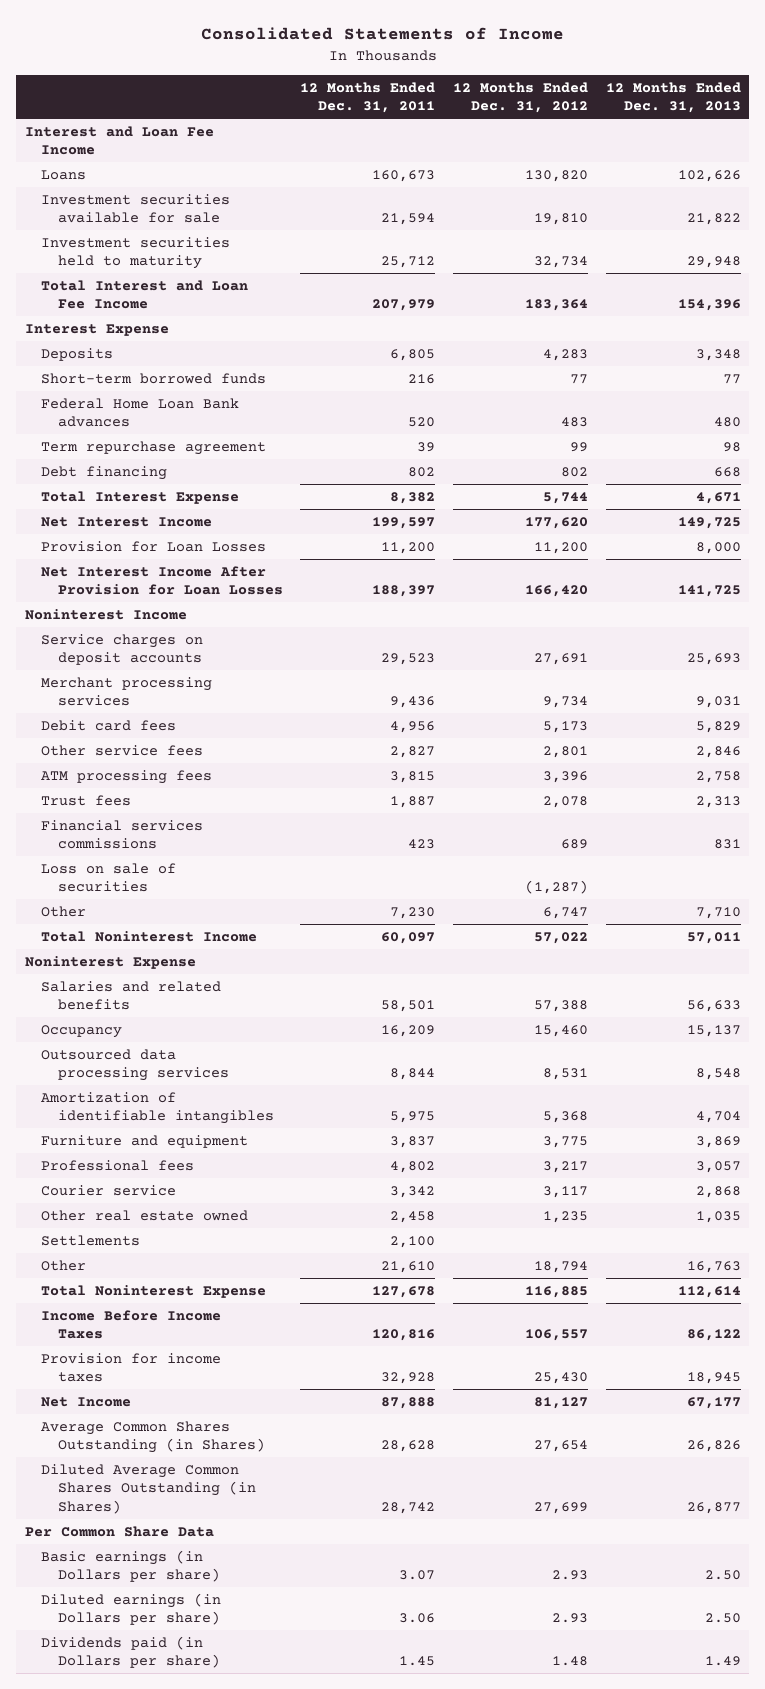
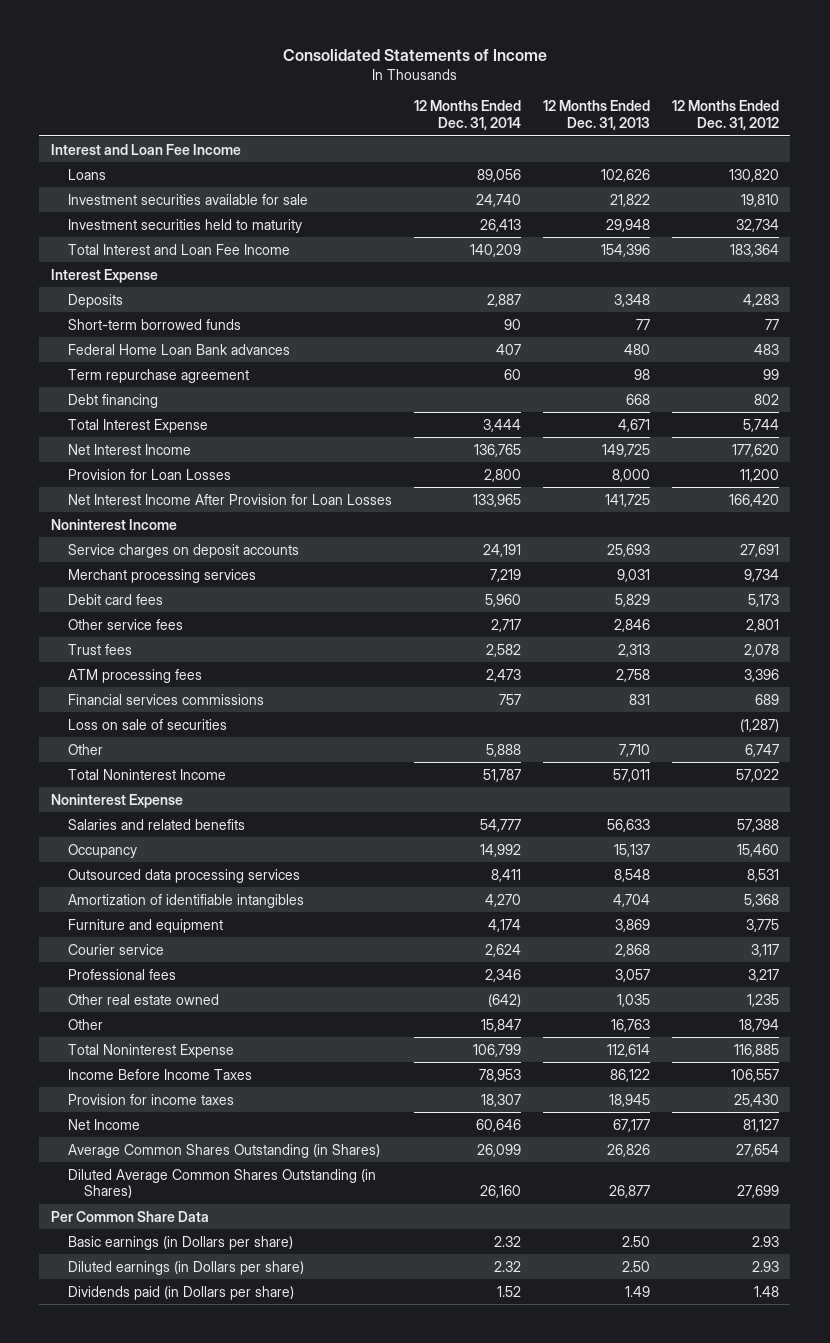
[300,81,436,114] 12 Months Ended Dec. 31, 2011 -> none
none -> [413,100,521,131] 12 Months Ended Dec. 31, 2014
[41,769,213,784] ATM processing fees -> [67,668,202,683] ATM processing fees
[41,1159,195,1171] Professional fees -> [67,968,176,980] Professional fees
[41,1234,141,1246] Settlements -> none

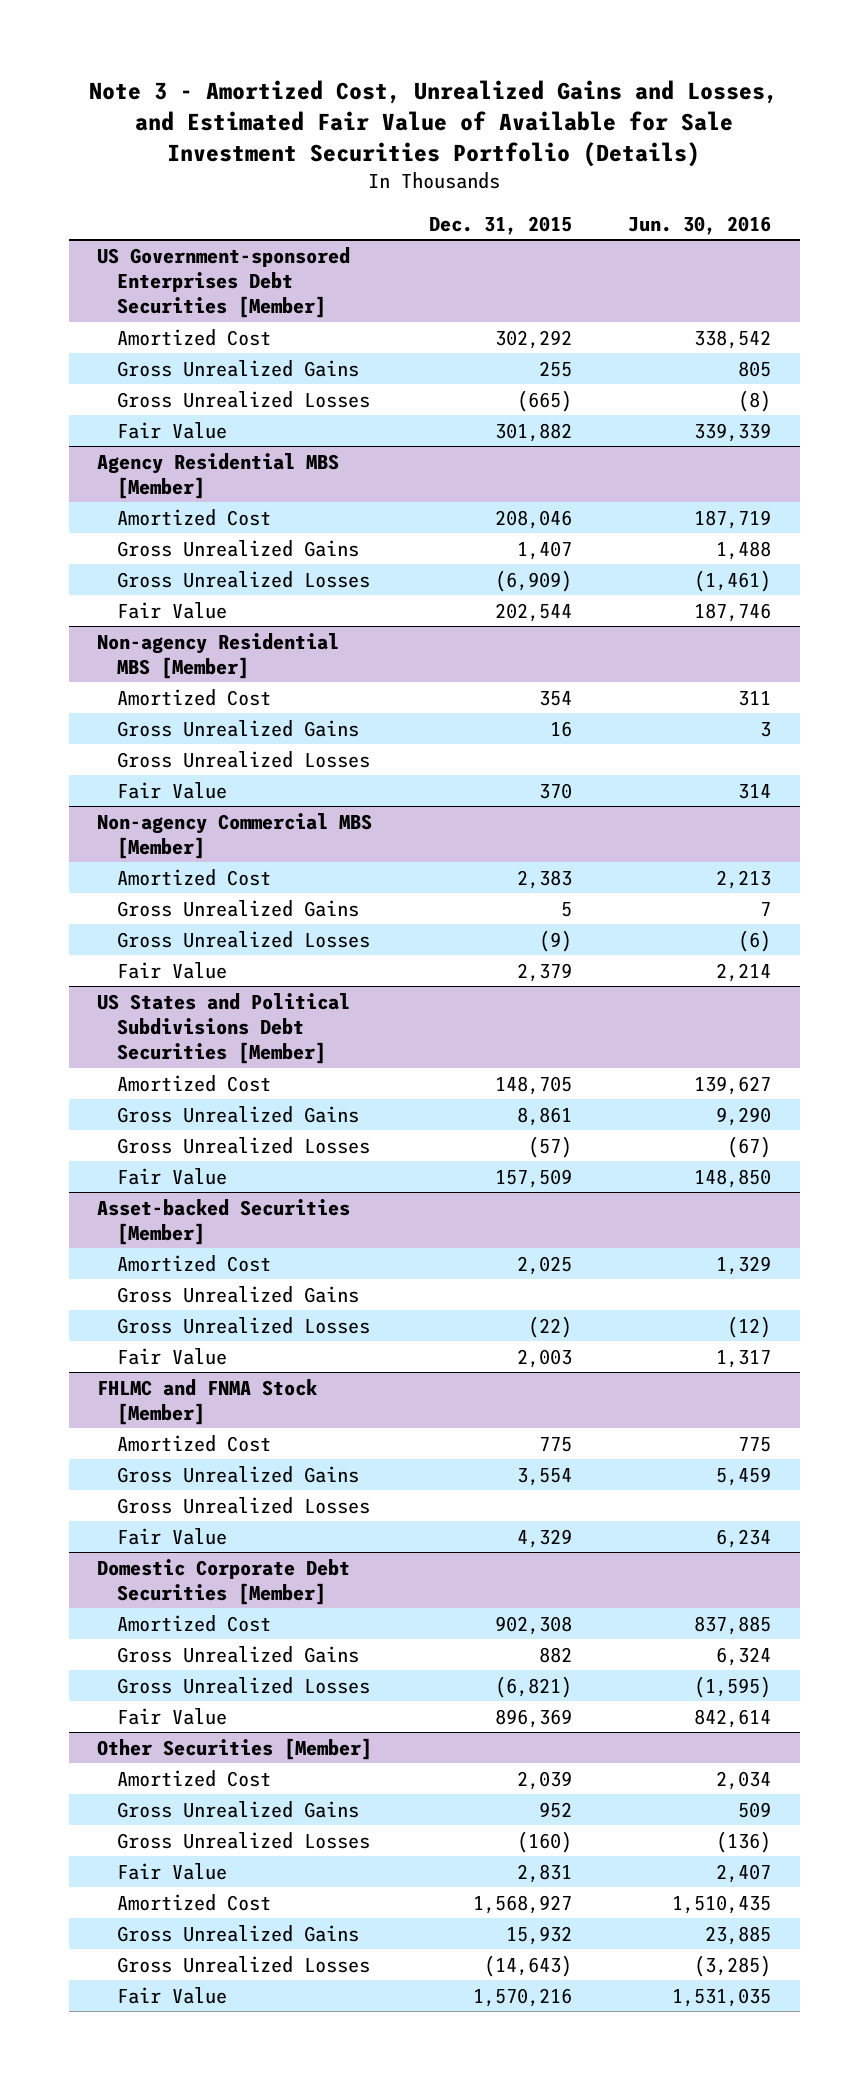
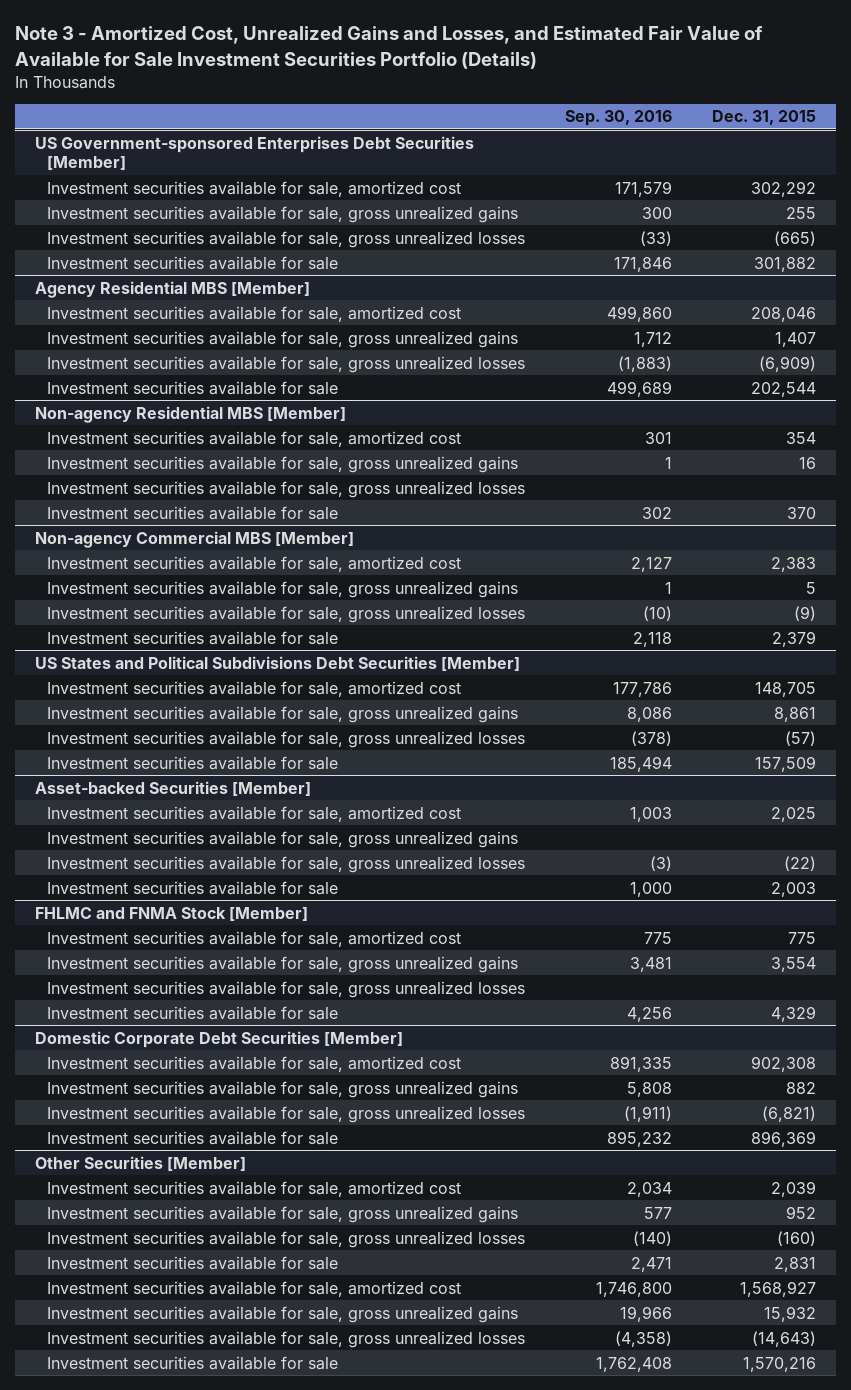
[628,215,772,235] Jun. 30, 2016 -> none
none -> [564,110,672,127] Sep. 30, 2016
[116,328,271,346] Amortized Cost -> [46,180,461,197] Investment securities available for sale, amortized cost
[116,359,359,377] Gross Unrealized Gains -> [46,205,518,223] Investment securities available for sale, gross unrealized gains
[116,390,370,408] Gross Unrealized Losses -> [46,230,525,248] Investment securities available for sale, gross unrealized losses
[116,421,227,439] Fair Value -> [46,255,338,270] Investment securities available for sale
[116,508,271,526] Amortized Cost -> [46,305,461,322] Investment securities available for sale, amortized cost
[116,539,359,557] Gross Unrealized Gains -> [46,330,518,348] Investment securities available for sale, gross unrealized gains
[116,570,370,588] Gross Unrealized Losses -> [46,355,525,373] Investment securities available for sale, gross unrealized losses
[116,601,227,619] Fair Value -> [46,380,338,395] Investment securities available for sale
[116,688,271,706] Amortized Cost -> [46,430,461,447] Investment securities available for sale, amortized cost
[116,719,359,737] Gross Unrealized Gains -> [46,455,518,473] Investment securities available for sale, gross unrealized gains
[116,750,370,768] Gross Unrealized Losses -> [46,480,525,498] Investment securities available for sale, gross unrealized losses
[116,781,227,799] Fair Value -> [46,505,338,520] Investment securities available for sale
[116,868,271,886] Amortized Cost -> [46,555,461,572] Investment securities available for sale, amortized cost
[116,899,359,917] Gross Unrealized Gains -> [46,580,518,598] Investment securities available for sale, gross unrealized gains
[116,930,370,948] Gross Unrealized Losses -> [46,605,525,623] Investment securities available for sale, gross unrealized losses
[116,961,227,979] Fair Value -> [46,630,338,645] Investment securities available for sale
[116,1074,271,1092] Amortized Cost -> [46,680,461,697] Investment securities available for sale, amortized cost
[116,1105,359,1123] Gross Unrealized Gains -> [46,705,518,723] Investment securities available for sale, gross unrealized gains
[116,1136,370,1154] Gross Unrealized Losses -> [46,730,525,748] Investment securities available for sale, gross unrealized losses
[116,1167,227,1185] Fair Value -> [46,755,338,770] Investment securities available for sale
[116,1254,271,1272] Amortized Cost -> [46,805,461,822] Investment securities available for sale, amortized cost
[116,1285,359,1303] Gross Unrealized Gains -> [46,830,518,848] Investment securities available for sale, gross unrealized gains
[116,1316,370,1334] Gross Unrealized Losses -> [46,855,525,873] Investment securities available for sale, gross unrealized losses
[116,1347,227,1365] Fair Value -> [46,880,338,895] Investment securities available for sale
[116,1434,271,1452] Amortized Cost -> [46,930,461,947] Investment securities available for sale, amortized cost
[116,1465,359,1483] Gross Unrealized Gains -> [46,955,518,973] Investment securities available for sale, gross unrealized gains
[116,1496,370,1514] Gross Unrealized Losses -> [46,980,525,998] Investment securities available for sale, gross unrealized losses
[116,1527,227,1545] Fair Value -> [46,1005,338,1020] Investment securities available for sale
[116,1614,271,1632] Amortized Cost -> [46,1055,461,1072] Investment securities available for sale, amortized cost
[116,1645,359,1663] Gross Unrealized Gains -> [46,1080,518,1098] Investment securities available for sale, gross unrealized gains
[116,1676,370,1694] Gross Unrealized Losses -> [46,1105,525,1123] Investment securities available for sale, gross unrealized losses
[116,1707,227,1725] Fair Value -> [46,1130,338,1145] Investment securities available for sale
[116,1769,271,1787] Amortized Cost -> [46,1180,461,1197] Investment securities available for sale, amortized cost
[116,1800,359,1818] Gross Unrealized Gains -> [46,1205,518,1223] Investment securities available for sale, gross unrealized gains
[116,1831,370,1849] Gross Unrealized Losses -> [46,1230,525,1248] Investment securities available for sale, gross unrealized losses
[116,1862,227,1880] Fair Value -> [46,1255,338,1270] Investment securities available for sale
[116,1893,271,1911] Amortized Cost -> [46,1280,461,1297] Investment securities available for sale, amortized cost
[116,1924,359,1942] Gross Unrealized Gains -> [46,1305,518,1323] Investment securities available for sale, gross unrealized gains
[116,1955,370,1973] Gross Unrealized Losses -> [46,1330,525,1348] Investment securities available for sale, gross unrealized losses
[116,1986,227,2004] Fair Value -> [46,1355,338,1370] Investment securities available for sale

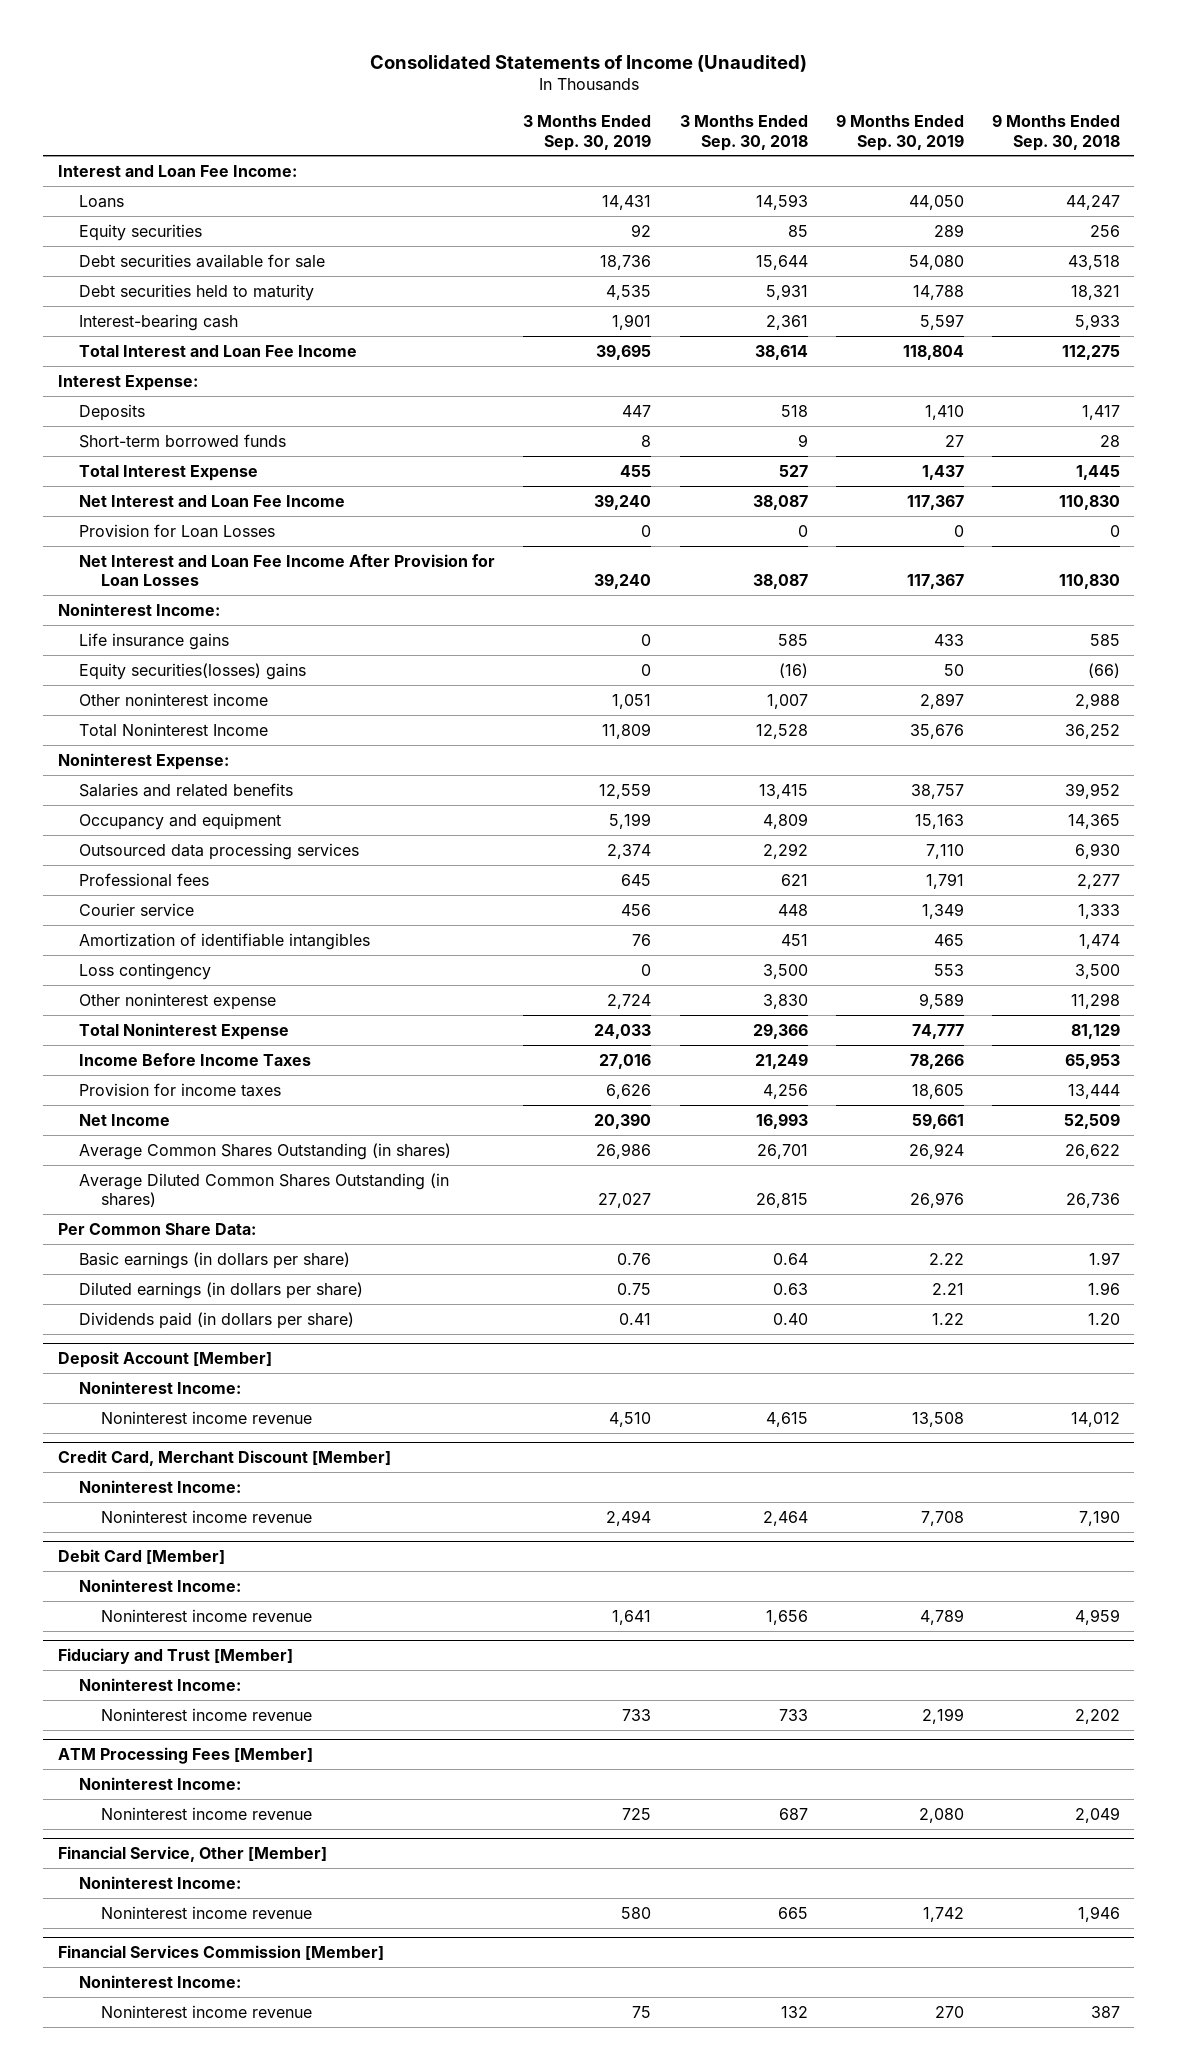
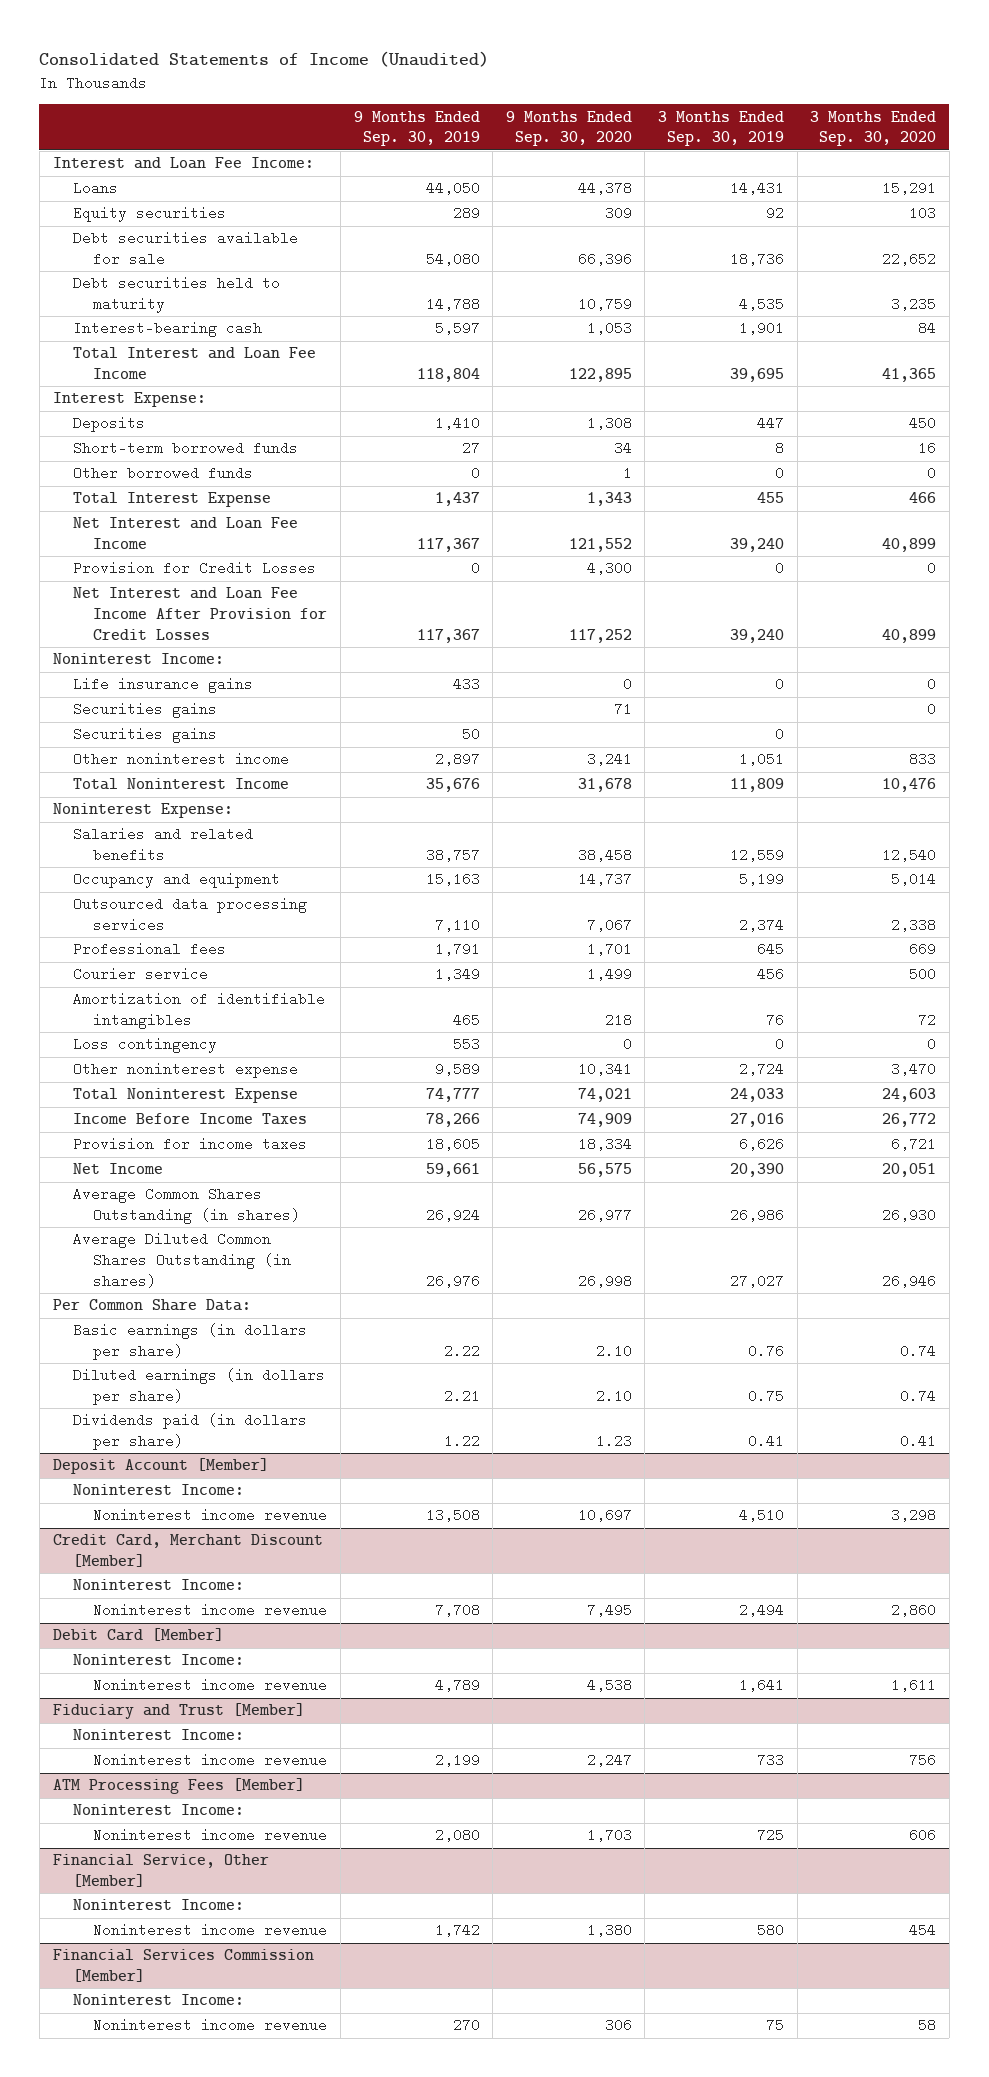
[679,115,808,151] 3 Months Ended Sep. 30, 2018 -> none
[991,114,1120,151] 9 Months Ended Sep. 30, 2018 -> none
none -> [505,110,632,147] 9 Months Ended Sep. 30, 2020
none -> [810,110,937,147] 3 Months Ended Sep. 30, 2020
none -> [72,466,253,481] Other borrowed funds
[79,523,276,538] Provision for Loan Losses -> [72,561,316,576] Provision for Credit Losses
[79,553,496,586] Net Interest and Loan Fee Income After Provision for Loan Losses -> [72,587,328,640] Net Interest and Loan Fee Income After Provision for Credit Losses
none -> [72,702,217,719] Securities gains
[79,662,307,680] Equity securities(losses) gains -> [72,727,217,744] Securities gains

